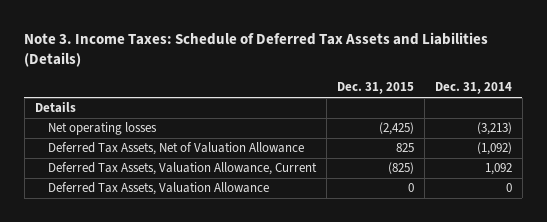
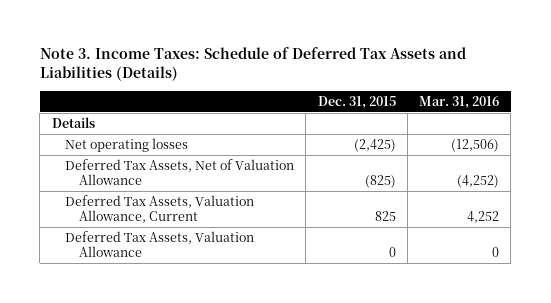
[434,82,512,95] Dec. 31, 2014 -> none
none -> [419,95,500,109] Mar. 31, 2016
[395,143,414,153] 825 -> [364,174,396,188] (825)
[387,162,414,175] (825) -> [374,210,396,221] 825

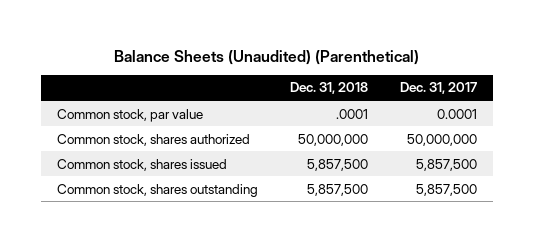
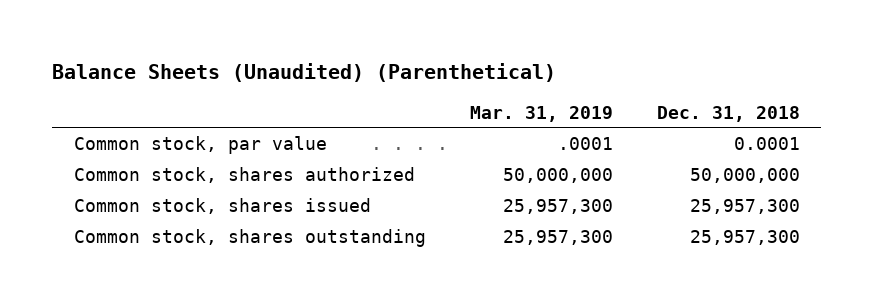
[399,82,477,95] Dec. 31, 2017 -> none
none -> [469,105,613,122] Mar. 31, 2019
[335,108,368,119] .0001 -> [733,136,800,150] 0.0001
[306,158,368,171] 5,857,500 -> [689,198,800,214] 25,957,300
[306,183,368,196] 5,857,500 -> [689,229,800,245] 25,957,300

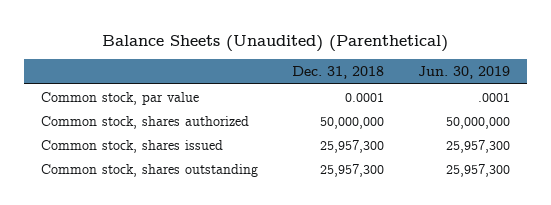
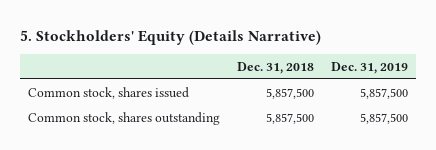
[102,34,449,52] Balance Sheets (Unaudited) (Parenthetical) -> [19,29,321,45] 5. Stockholders' Equity (Details Narrative)
[417,66,510,80] Jun. 30, 2019 -> none
none -> [330,62,408,75] Dec. 31, 2019
[41,91,200,105] Common stock, par value -> none
[41,115,250,129] Common stock, shares authorized -> none
[319,139,384,153] 25,957,300 -> [265,87,314,99] 5,857,500
[319,163,384,177] 25,957,300 -> [265,112,314,124] 5,857,500

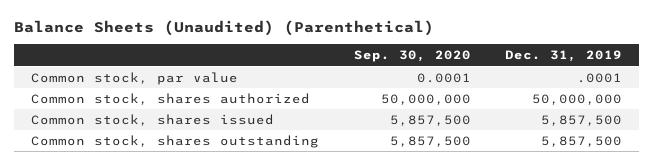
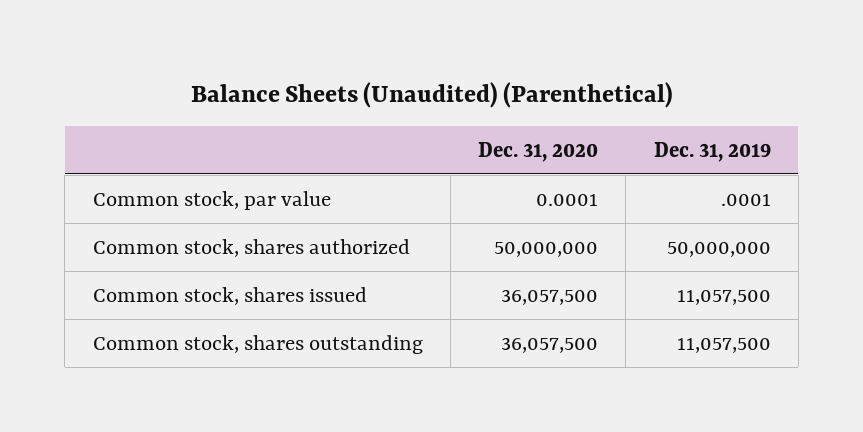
[353,50,471,63] Sep. 30, 2020 -> none
none -> [478,141,599,162] Dec. 31, 2020
[541,114,623,126] 5,857,500 -> [676,289,771,305] 11,057,500
[541,135,623,147] 5,857,500 -> [676,337,771,353] 11,057,500

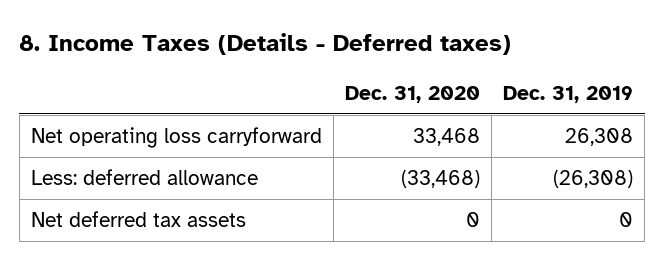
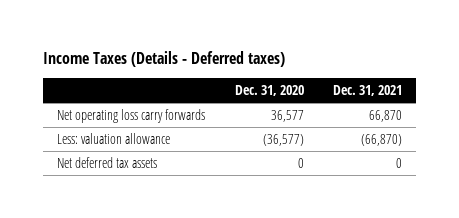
[19,33,512,56] 8. Income Taxes (Details - Deferred taxes) -> [42,51,285,68] Income Taxes (Details - Deferred taxes)
[503,85,634,103] Dec. 31, 2019 -> none
none -> [332,85,402,97] Dec. 31, 2021
[30,127,322,149] Net operating loss carryforward -> [57,108,206,123] Net operating loss carry forwards
[413,128,481,147] 33,468 -> [270,109,304,122] 36,577
[30,169,258,186] Less: deferred allowance -> [57,132,171,144] Less: valuation allowance
[401,170,481,189] (33,468) -> [262,133,304,146] (36,577)

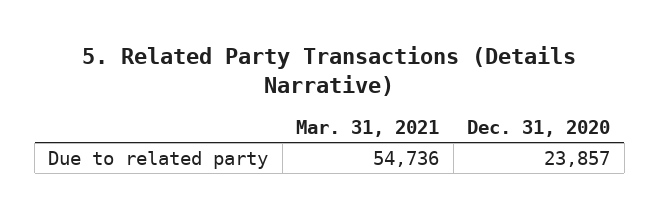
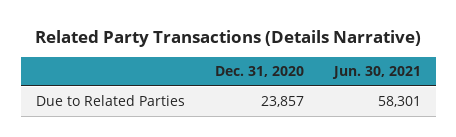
[82,45,577,97] 5. Related Party Transactions (Details Narrative) -> [35,29,422,47] Related Party Transactions (Details Narrative)
[296,120,440,138] Mar. 31, 2021 -> none
none -> [331,66,421,80] Jun. 30, 2021
[48,151,269,170] Due to related party -> [35,95,185,107] Due to Related Parties

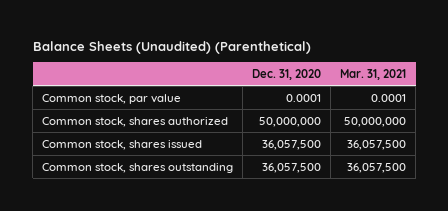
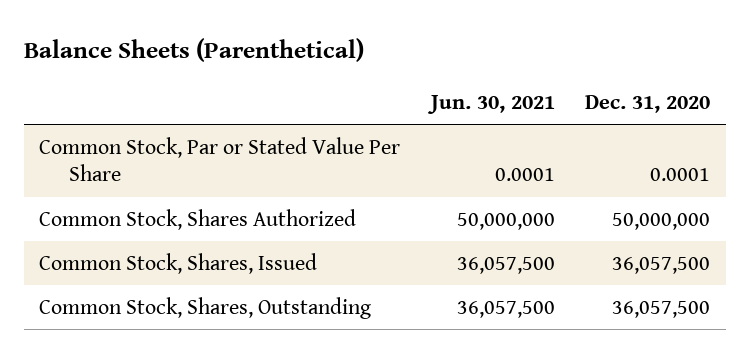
[32,40,311,54] Balance Sheets (Unaudited) (Parenthetical) -> [24,38,365,63] Balance Sheets (Parenthetical)
[340,68,407,80] Mar. 31, 2021 -> none
none -> [426,94,555,114] Jun. 30, 2021
[42,93,182,104] Common stock, par value -> [39,136,401,182] Common Stock, Par or Stated Value Per Share
[42,116,229,127] Common stock, shares authorized -> [39,208,357,230] Common Stock, Shares Authorized
[42,139,203,150] Common stock, shares issued -> [39,252,318,274] Common Stock, Shares, Issued
[42,162,234,173] Common stock, shares outstanding -> [39,296,372,319] Common Stock, Shares, Outstanding

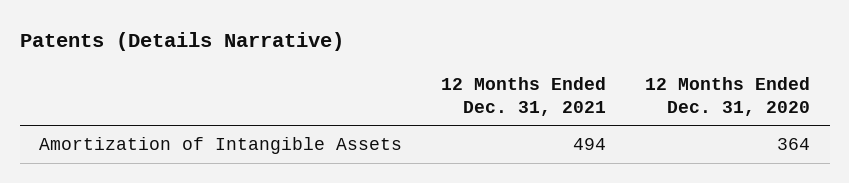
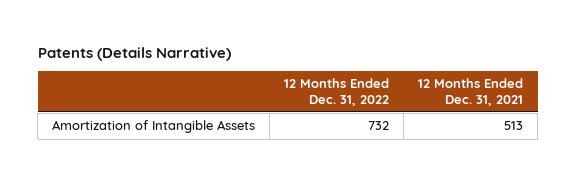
[645,76,811,116] 12 Months Ended Dec. 31, 2020 -> none
none -> [284,78,390,106] 12 Months Ended Dec. 31, 2022
[573,138,607,151] 494 -> [504,121,524,131] 513

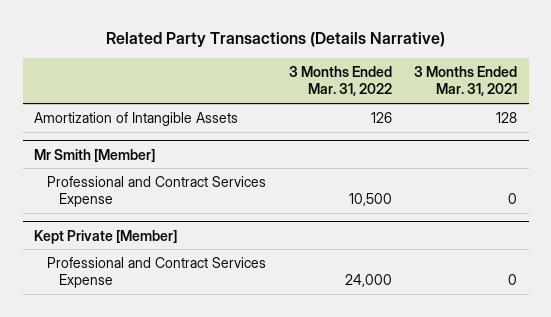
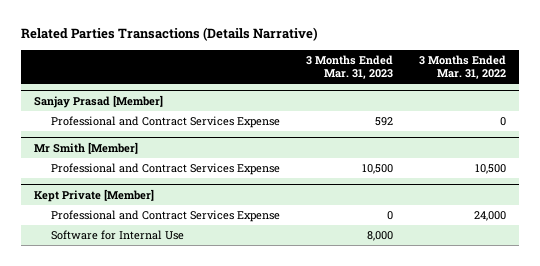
[105,32,445,48] Related Party Transactions (Details Narrative) -> [21,27,319,42] Related Parties Transactions (Details Narrative)
[414,66,518,97] 3 Months Ended Mar. 31, 2021 -> none
none -> [305,54,393,80] 3 Months Ended Mar. 31, 2023
[33,112,238,127] Amortization of Intangible Assets -> none
none -> [34,94,164,108] Sanjay Prasad [Member]
none -> [51,116,281,129] Professional and Contract Services Expense
none -> [51,230,185,241] Software for Internal Use

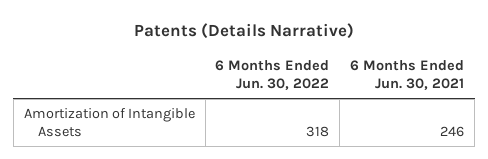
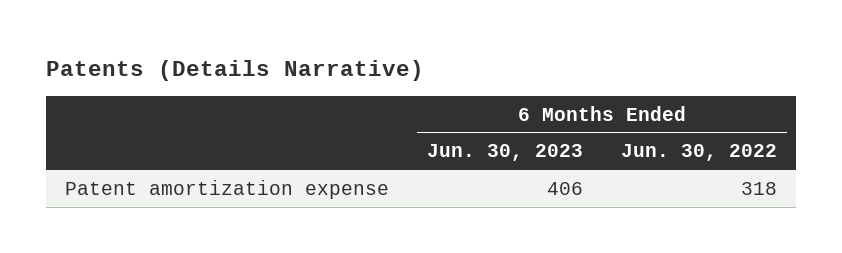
[350,59,465,91] 6 Months Ended Jun. 30, 2021 -> none
none -> [426,144,583,162] Jun. 30, 2023
[23,108,195,138] Amortization of Intangible Assets -> [64,179,389,199] Patent amortization expense

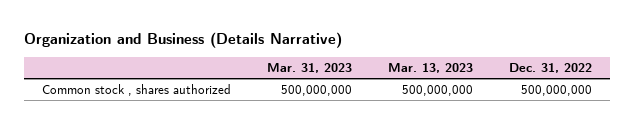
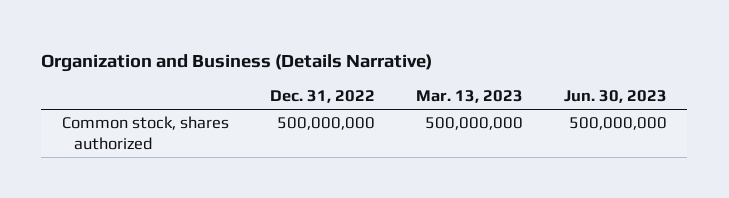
[266,63,352,74] Mar. 31, 2023 -> none
none -> [563,90,667,104] Jun. 30, 2023
[41,84,231,97] Common stock , shares authorized -> [61,116,229,151] Common stock, shares authorized

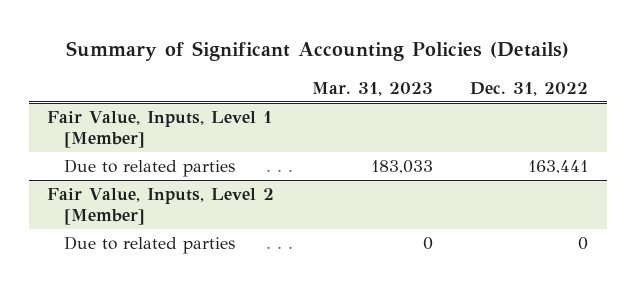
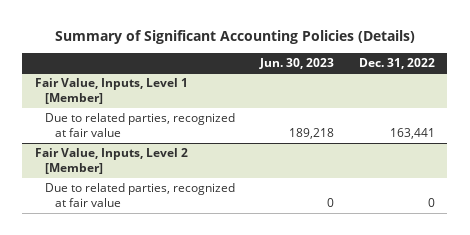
[311,81,433,96] Mar. 31, 2023 -> none
none -> [258,57,334,69] Jun. 30, 2023
[63,159,235,178] Due to related parties -> [45,112,236,138] Due to related parties, recognized at fair value
[63,236,235,255] Due to related parties -> [45,182,236,208] Due to related parties, recognized at fair value

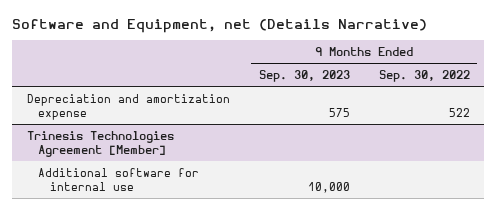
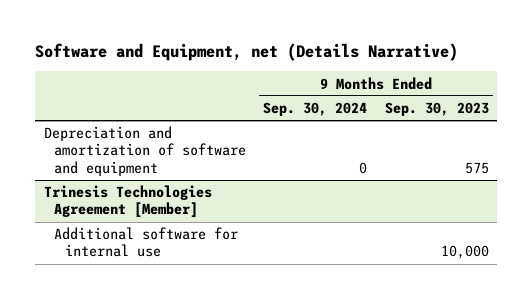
[378,69,470,82] Sep. 30, 2022 -> none
none -> [263,101,368,116] Sep. 30, 2024
[26,93,230,121] Depreciation and amortization expense -> [43,126,247,176] Depreciation and amortization of software and equipment

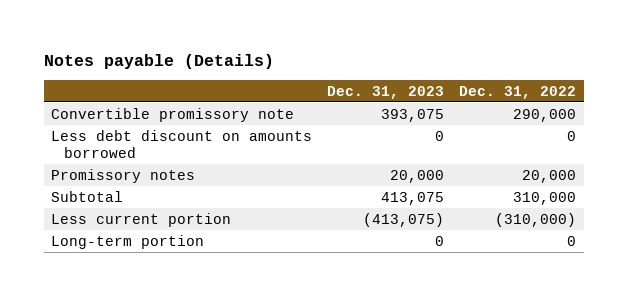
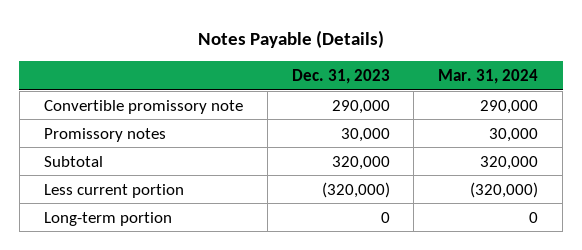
[43,53,274,69] Notes payable (Details) -> [198,29,385,48] Notes Payable (Details)
[459,85,577,99] Dec. 31, 2022 -> none
none -> [438,68,539,84] Mar. 31, 2024
[51,129,313,158] Less debt discount on amounts borrowed -> none
[381,108,445,122] 393,075 -> [331,99,390,114] 290,000
[390,169,445,183] 20,000 -> [340,127,390,142] 30,000
[381,191,445,205] 413,075 -> [331,155,390,170] 320,000
[363,212,445,227] (413,075) -> [321,181,390,198] (320,000)

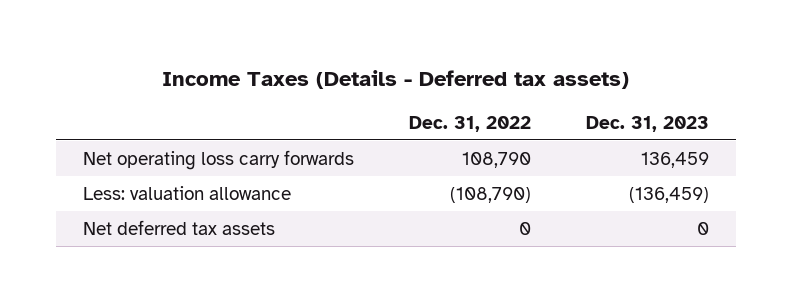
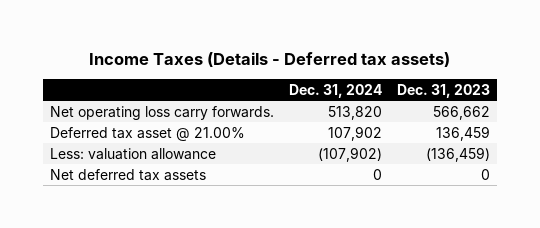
[409,115,532,132] Dec. 31, 2022 -> none
none -> [288,83,382,98] Dec. 31, 2024
[83,150,355,171] Net operating loss carry forwards -> [50,105,275,120] Net operating loss carry forwards.
[640,152,709,169] 136,459 -> [432,105,490,120] 566,662
none -> [50,126,246,141] Deferred tax asset @ 21.00%

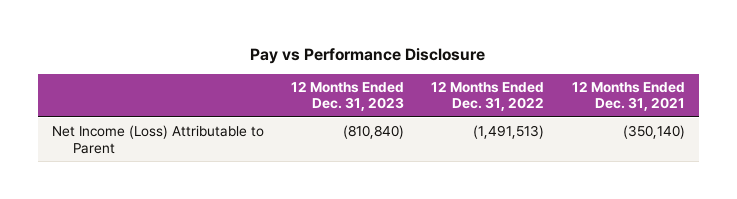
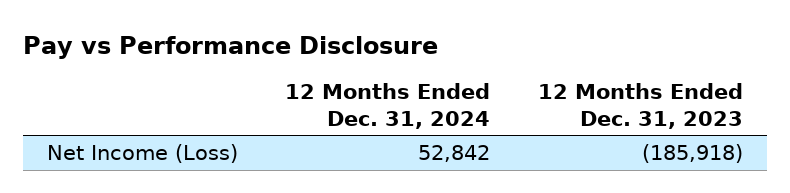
[431,81,545,112] 12 Months Ended Dec. 31, 2022 -> none
[571,81,685,112] 12 Months Ended Dec. 31, 2021 -> none
none -> [285,83,491,129] 12 Months Ended Dec. 31, 2024
[51,125,264,154] Net Income (Loss) Attributable to Parent -> [46,144,238,164] Net Income (Loss)
[343,125,405,140] (810,840) -> [642,144,744,164] (185,918)

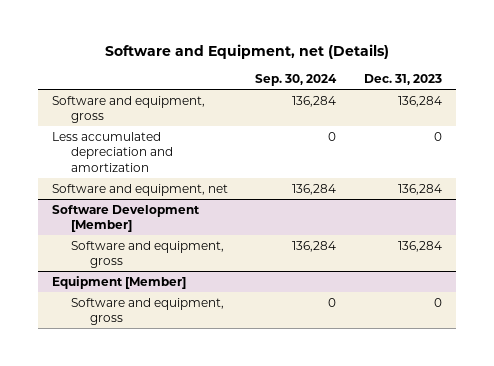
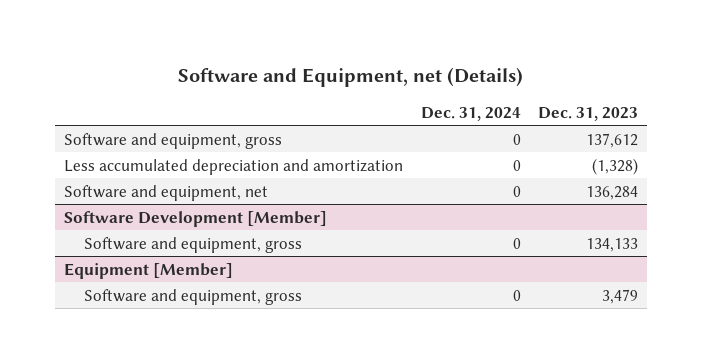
[255,73,338,86] Sep. 30, 2024 -> none
none -> [420,106,521,121] Dec. 31, 2024
[398,95,443,107] 136,284 -> [586,132,639,148] 137,612
[434,131,443,141] 0 -> [592,157,639,175] (1,328)
[398,240,443,252] 136,284 -> [586,237,639,252] 134,133
[434,297,443,307] 0 -> [602,288,639,304] 3,479

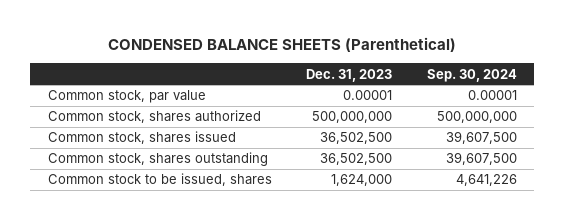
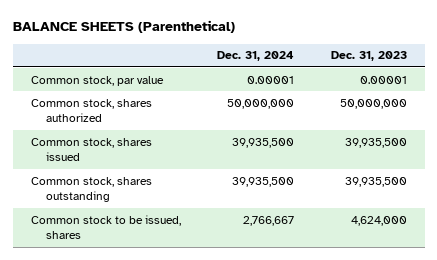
[108,37,457,53] CONDENSED BALANCE SHEETS (Parenthetical) -> [12,20,235,34] BALANCE SHEETS (Parenthetical)
[426,68,517,82] Sep. 30, 2024 -> none
none -> [217,51,295,62] Dec. 31, 2024
[312,111,393,124] 500,000,000 -> [339,98,407,109] 50,000,000
[320,132,393,145] 36,502,500 -> [344,137,407,148] 39,935,500
[320,153,393,166] 36,502,500 -> [344,176,407,187] 39,935,500
[331,174,393,187] 1,624,000 -> [350,215,407,226] 4,624,000

